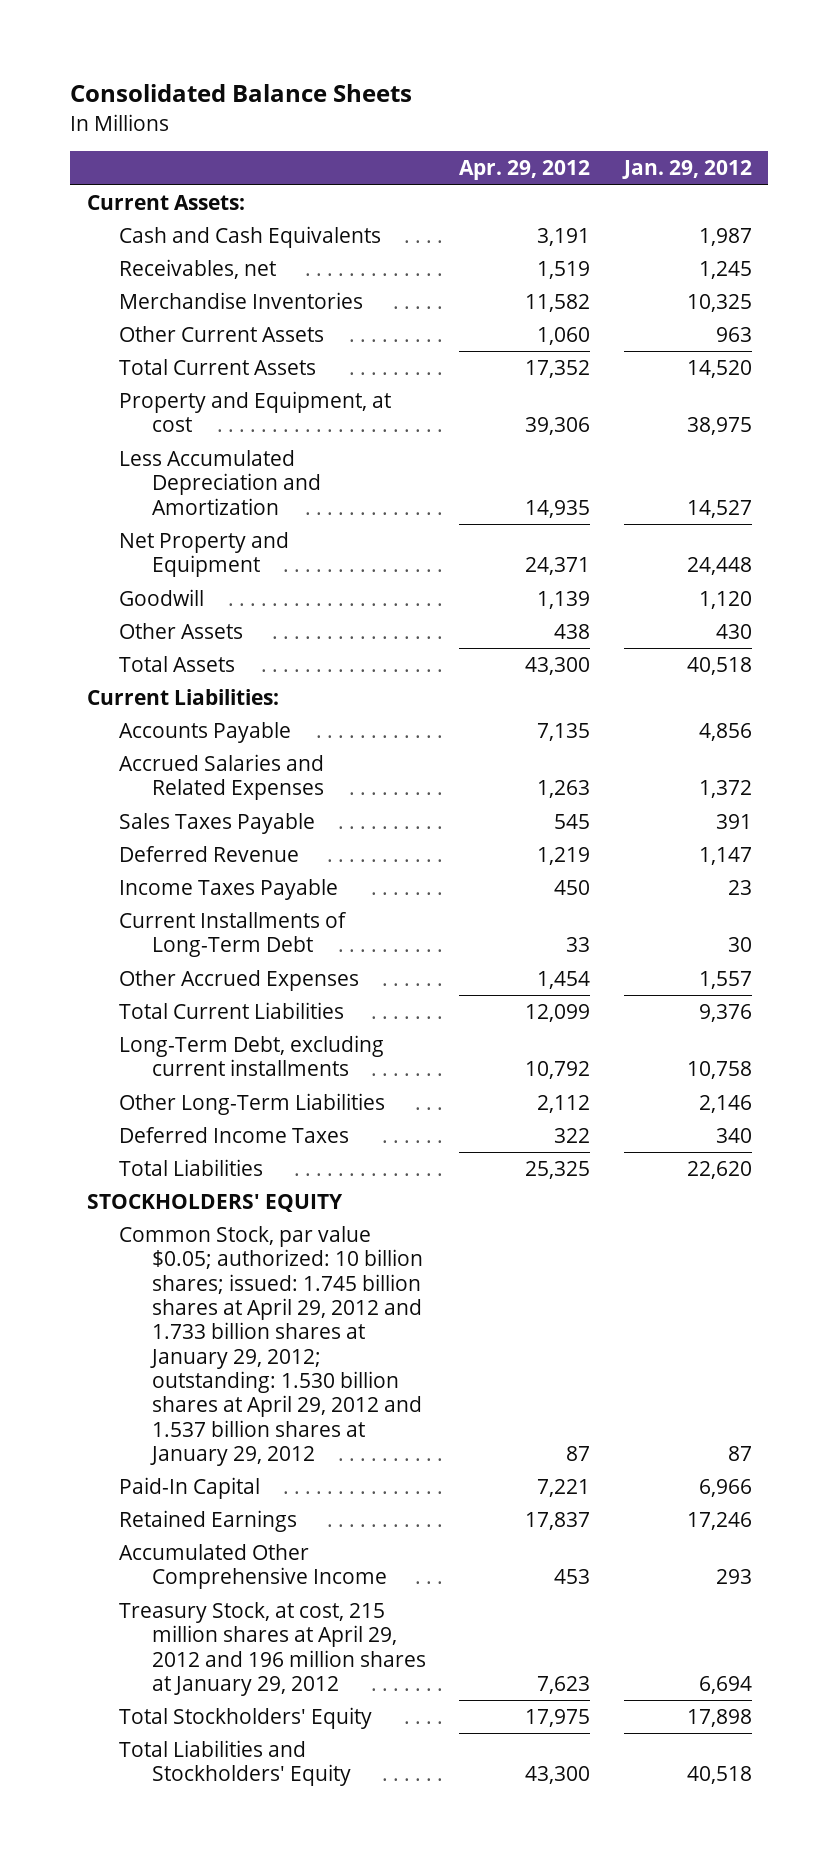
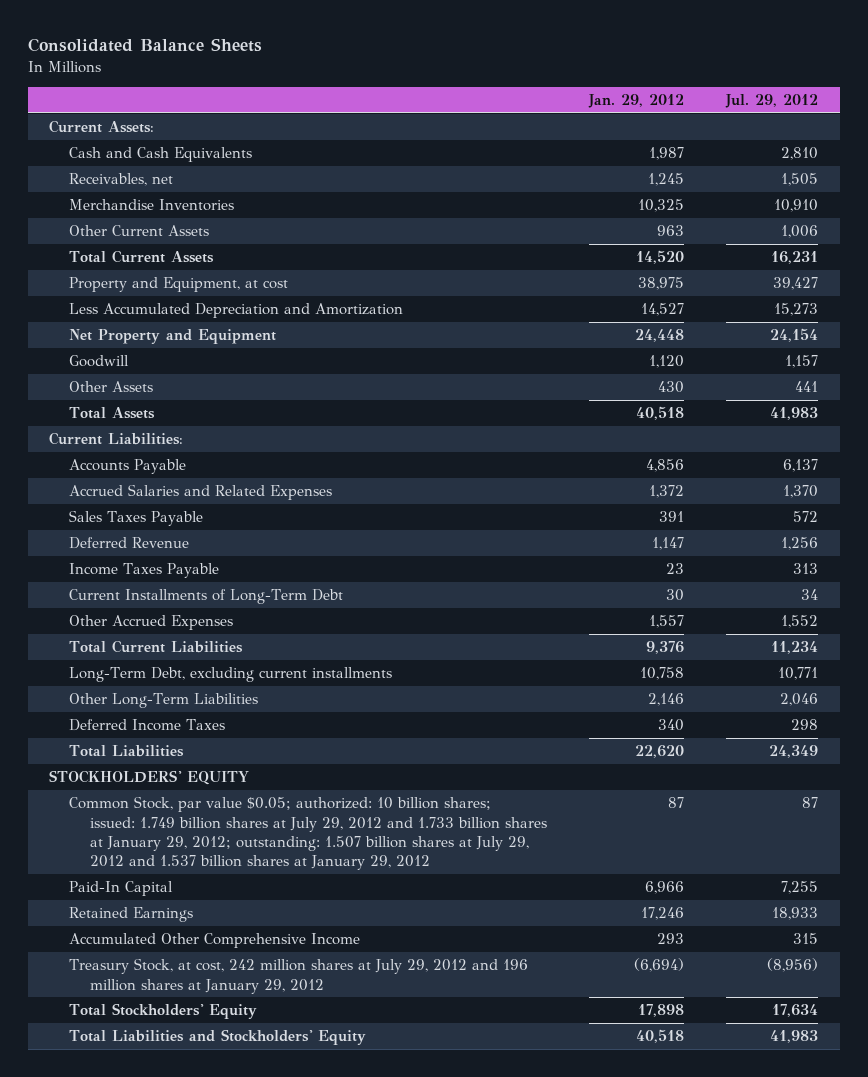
[459,160,591,181] Apr. 29, 2012 -> none
none -> [725,93,819,108] Jul. 29, 2012
[119,1225,423,1467] Common Stock, par value $0.05; authorized: 10 billion shares; issued: 1.745 billion shares at April 29, 2012 and 1.733 billion shares at January 29, 2012; outstanding: 1.530 billion shares at April 29, 2012 and 1.537 billion shares at January 29, 2012 -> [69,796,547,871] Common Stock, par value $0.05; authorized: 10 billion shares; issued: 1.749 billion shares at July 29, 2012 and 1.733 billion shares at January 29, 2012; outstanding: 1.507 billion shares at July 29, 2012 and 1.537 billion shares at January 29, 2012
[119,1601,426,1697] Treasury Stock, at cost, 215 million shares at April 29, 2012 and 196 million shares at January 29, 2012 -> [69,958,529,994] Treasury Stock, at cost, 242 million shares at July 29, 2012 and 196 million shares at January 29, 2012
[698,1676,752,1695] 6,694 -> [633,958,684,973] (6,694)

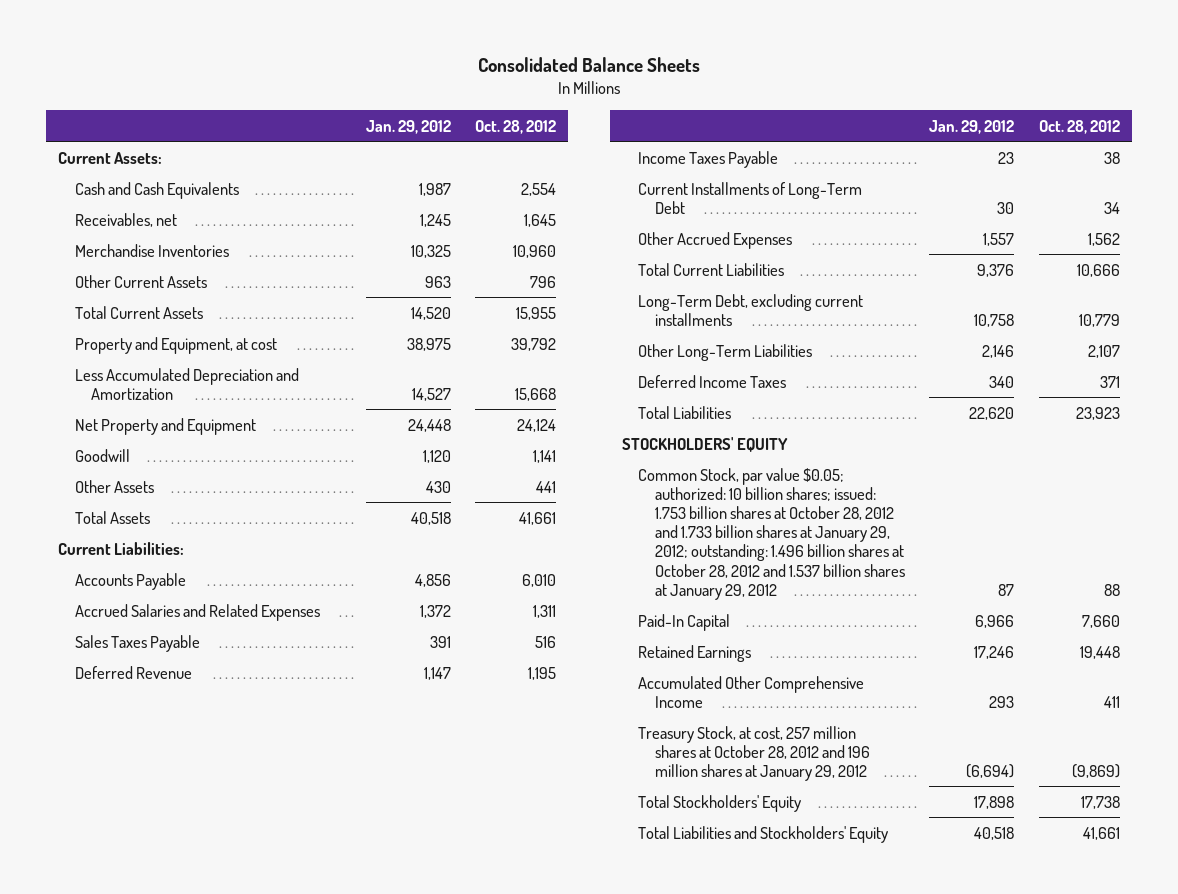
[725,93,819,108] Jul. 29, 2012 -> none
none -> [475,119,557,134] Oct. 28, 2012
[69,796,547,871] Common Stock, par value $0.05; authorized: 10 billion shares; issued: 1.749 billion shares at July 29, 2012 and 1.733 billion shares at January 29, 2012; outstanding: 1.507 billion shares at July 29, 2012 and 1.537 billion shares at January 29, 2012 -> [638,467,905,600] Common Stock, par value $0.05; authorized: 10 billion shares; issued: 1.753 billion shares at October 28, 2012 and 1.733 billion shares at January 29, 2012; outstanding: 1.496 billion shares at October 28, 2012 and 1.537 billion shares at January 29, 2012
[69,958,529,994] Treasury Stock, at cost, 242 million shares at July 29, 2012 and 196 million shares at January 29, 2012 -> [638,725,870,781] Treasury Stock, at cost, 257 million shares at October 28, 2012 and 196 million shares at January 29, 2012

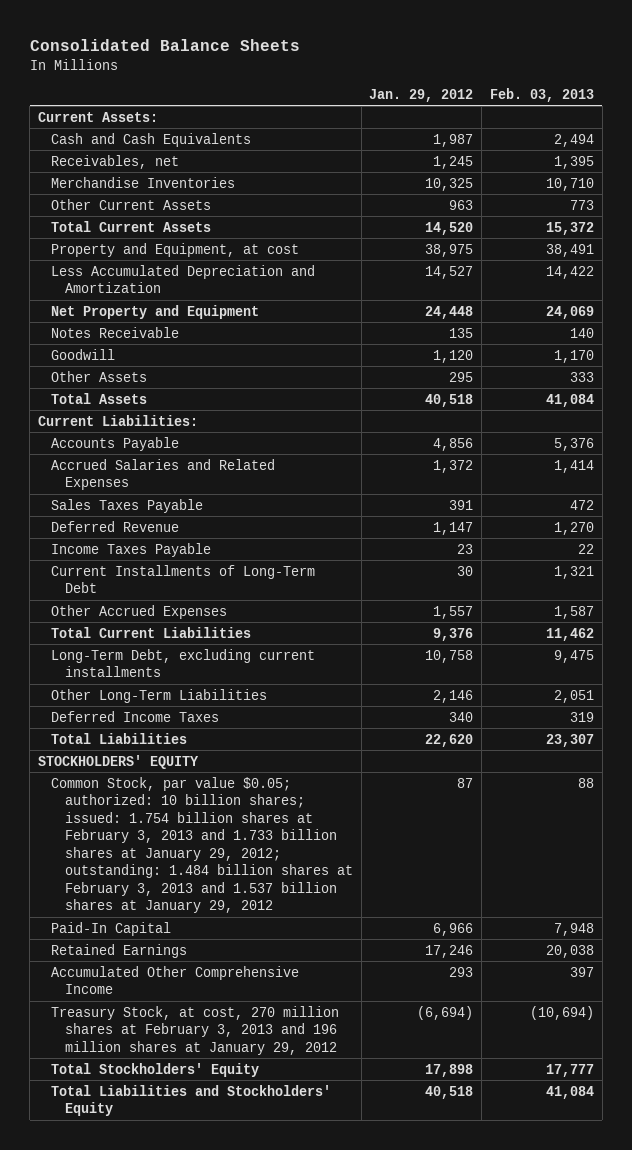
[475,119,557,134] Oct. 28, 2012 -> none
none -> [490,87,595,102] Feb. 03, 2013
none -> [51,326,180,338] Notes Receivable
[425,480,451,493] 430 -> [449,371,474,382] 295
[638,467,905,600] Common Stock, par value $0.05; authorized: 10 billion shares; issued: 1.753 billion shares at October 28, 2012 and 1.733 billion shares at January 29, 2012; outstanding: 1.496 billion shares at October 28, 2012 and 1.537 billion shares at January 29, 2012 -> [51,776,353,914] Common Stock, par value $0.05; authorized: 10 billion shares; issued: 1.754 billion shares at February 3, 2013 and 1.733 billion shares at January 29, 2012; outstanding: 1.484 billion shares at February 3, 2013 and 1.537 billion shares at January 29, 2012
[638,725,870,781] Treasury Stock, at cost, 257 million shares at October 28, 2012 and 196 million shares at January 29, 2012 -> [51,1005,340,1055] Treasury Stock, at cost, 270 million shares at February 3, 2013 and 196 million shares at January 29, 2012

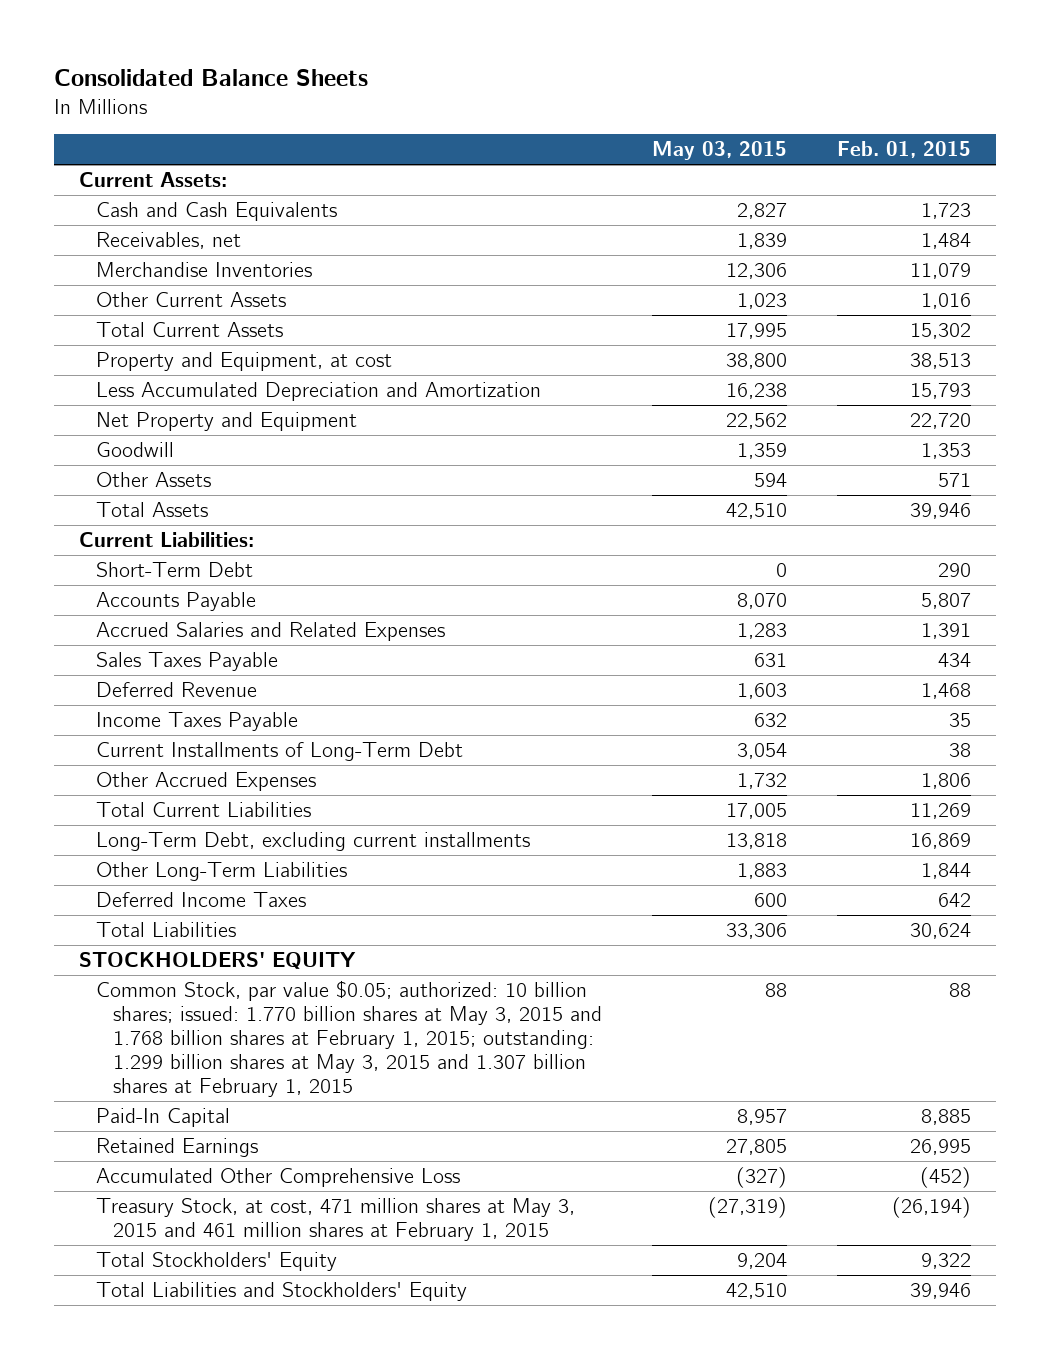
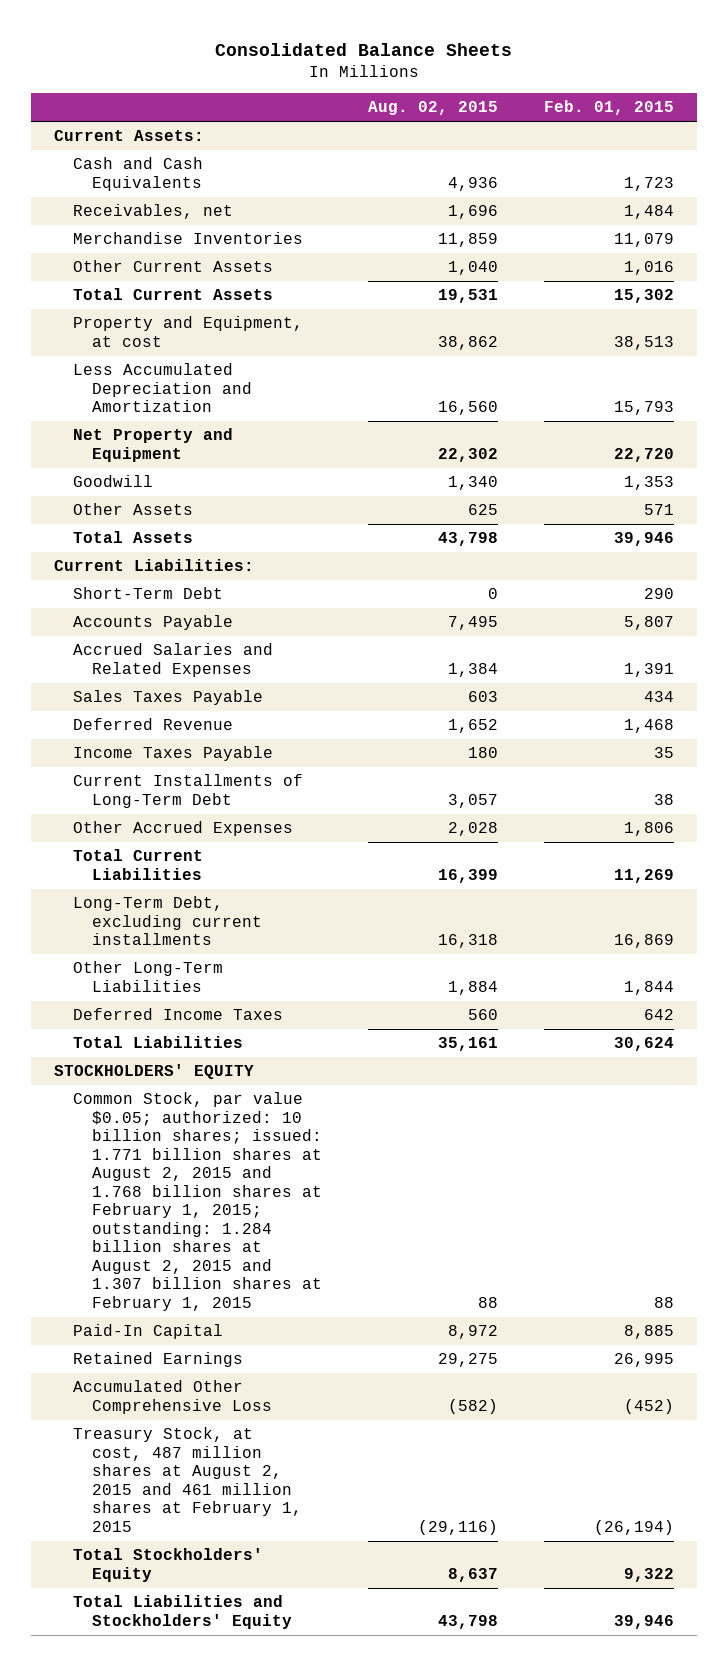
[652,141,788,161] May 03, 2015 -> none
none -> [367,101,498,116] Aug. 02, 2015
[95,980,602,1098] Common Stock, par value $0.05; authorized: 10 billion shares; issued: 1.770 billion shares at May 3, 2015 and 1.768 billion shares at February 1, 2015; outstanding: 1.299 billion shares at May 3, 2015 and 1.307 billion shares at February 1, 2015 -> [72,1092,322,1311] Common Stock, par value $0.05; authorized: 10 billion shares; issued: 1.771 billion shares at August 2, 2015 and 1.768 billion shares at February 1, 2015; outstanding: 1.284 billion shares at August 2, 2015 and 1.307 billion shares at February 1, 2015
[95,1198,575,1242] Treasury Stock, at cost, 471 million shares at May 3, 2015 and 461 million shares at February 1, 2015 -> [72,1427,302,1532] Treasury Stock, at cost, 487 million shares at August 2, 2015 and 461 million shares at February 1, 2015

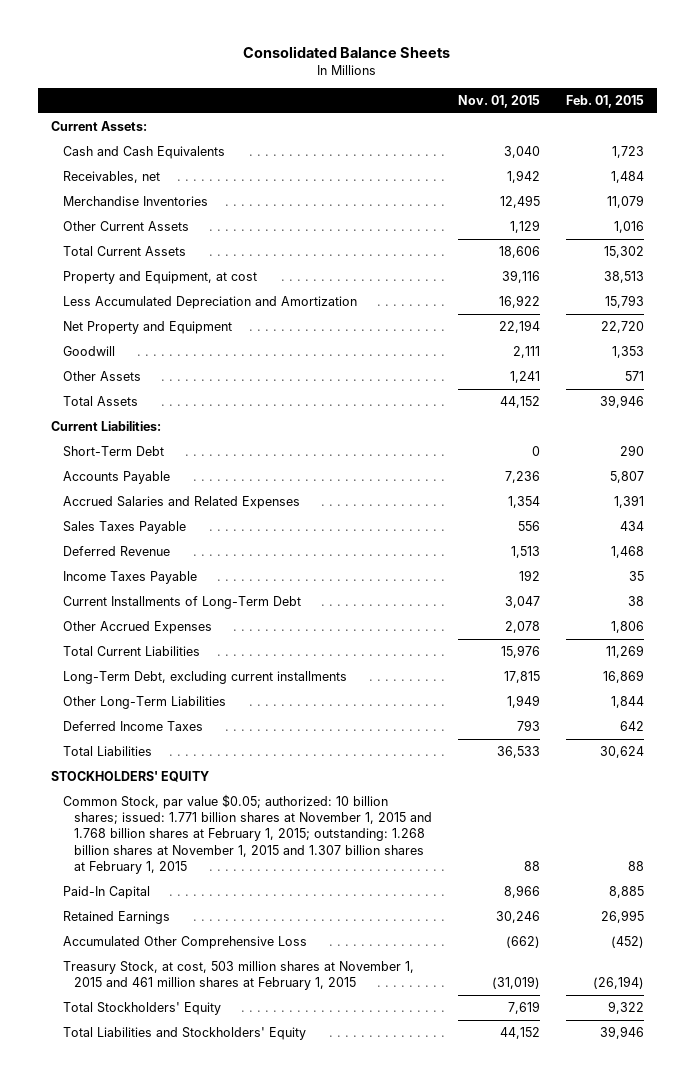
[367,101,498,116] Aug. 02, 2015 -> none
none -> [458,94,541,108] Nov. 01, 2015
[72,1092,322,1311] Common Stock, par value $0.05; authorized: 10 billion shares; issued: 1.771 billion shares at August 2, 2015 and 1.768 billion shares at February 1, 2015; outstanding: 1.284 billion shares at August 2, 2015 and 1.307 billion shares at February 1, 2015 -> [62,794,433,874] Common Stock, par value $0.05; authorized: 10 billion shares; issued: 1.771 billion shares at November 1, 2015 and 1.768 billion shares at February 1, 2015; outstanding: 1.268 billion shares at November 1, 2015 and 1.307 billion shares at February 1, 2015
[72,1427,302,1532] Treasury Stock, at cost, 487 million shares at August 2, 2015 and 461 million shares at February 1, 2015 -> [62,961,414,991] Treasury Stock, at cost, 503 million shares at November 1, 2015 and 461 million shares at February 1, 2015

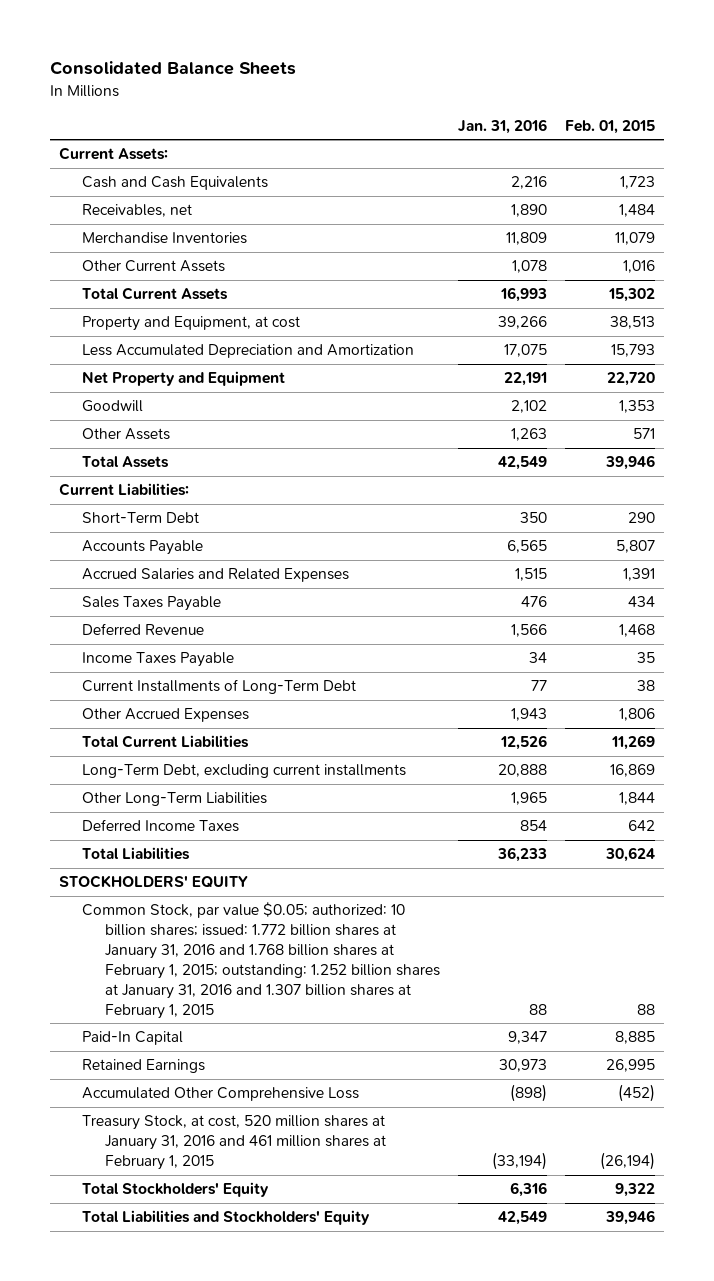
[458,94,541,108] Nov. 01, 2015 -> none
none -> [458,118,548,134] Jan. 31, 2016
[62,794,433,874] Common Stock, par value $0.05; authorized: 10 billion shares; issued: 1.771 billion shares at November 1, 2015 and 1.768 billion shares at February 1, 2015; outstanding: 1.268 billion shares at November 1, 2015 and 1.307 billion shares at February 1, 2015 -> [82,902,441,1019] Common Stock, par value $0.05; authorized: 10 billion shares; issued: 1.772 billion shares at January 31, 2016 and 1.768 billion shares at February 1, 2015; outstanding: 1.252 billion shares at January 31, 2016 and 1.307 billion shares at February 1, 2015
[62,961,414,991] Treasury Stock, at cost, 503 million shares at November 1, 2015 and 461 million shares at February 1, 2015 -> [82,1115,387,1171] Treasury Stock, at cost, 520 million shares at January 31, 2016 and 461 million shares at February 1, 2015

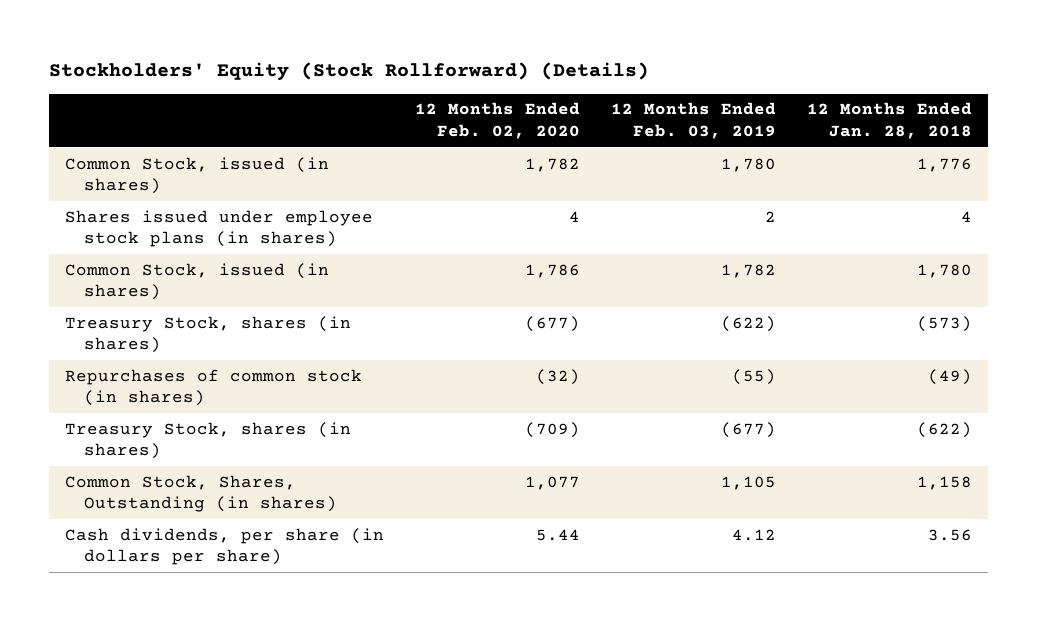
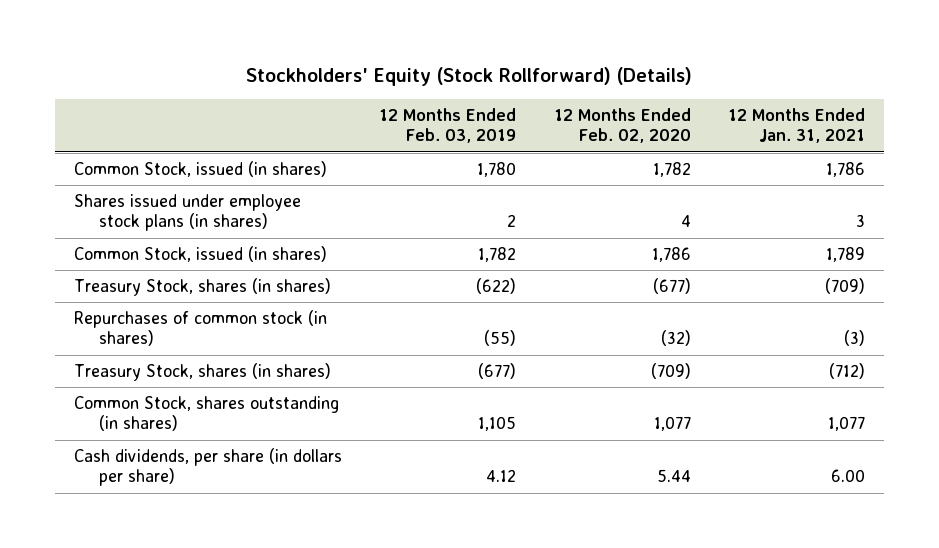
[807,102,973,140] 12 Months Ended Jan. 28, 2018 -> none
none -> [728,108,866,144] 12 Months Ended Jan. 31, 2021
[64,474,338,513] Common Stock, Shares, Outstanding (in shares) -> [73,396,339,432] Common Stock, shares outstanding (in shares)

